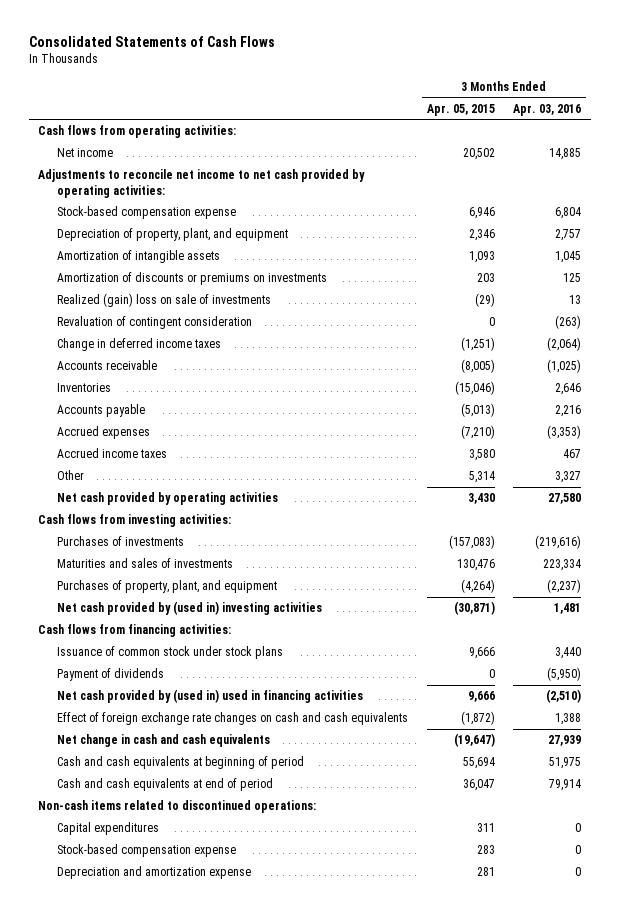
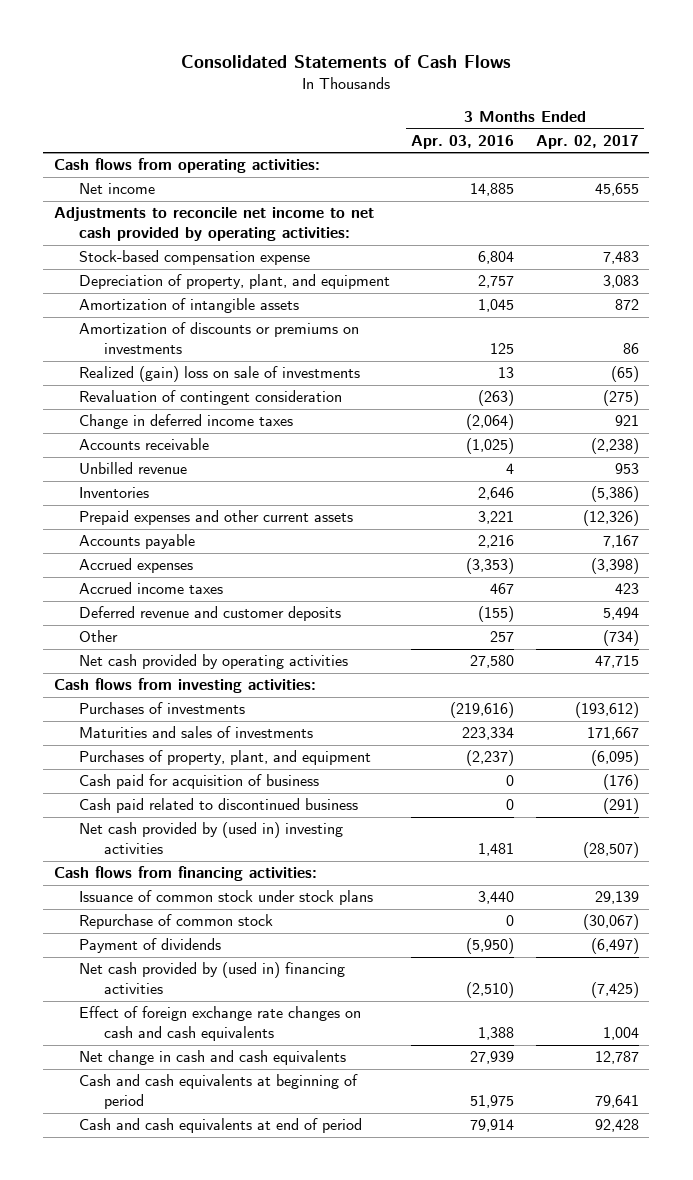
[426,103,495,116] Apr. 05, 2015 -> none
none -> [535,134,639,149] Apr. 02, 2017
none -> [78,462,187,475] Unbilled revenue
none -> [78,510,353,526] Prepaid expenses and other current assets
none -> [78,606,341,622] Deferred revenue and customer deposits
[555,471,582,484] 3,327 -> [490,631,515,643] 257
none -> [78,774,319,790] Cash paid for acquisition of business
none -> [78,798,358,814] Cash paid related to discontinued business
none -> [78,914,273,930] Repurchase of common stock
[56,689,363,704] Net cash provided by (used in) used in financing activities -> [78,962,345,995] Net cash provided by (used in) financing activities
[38,800,317,814] Non-cash items related to discontinued operations: -> none
[56,822,159,836] Capital expenditures -> none
[56,844,236,858] Stock-based compensation expense -> none
[56,866,251,880] Depreciation and amortization expense -> none

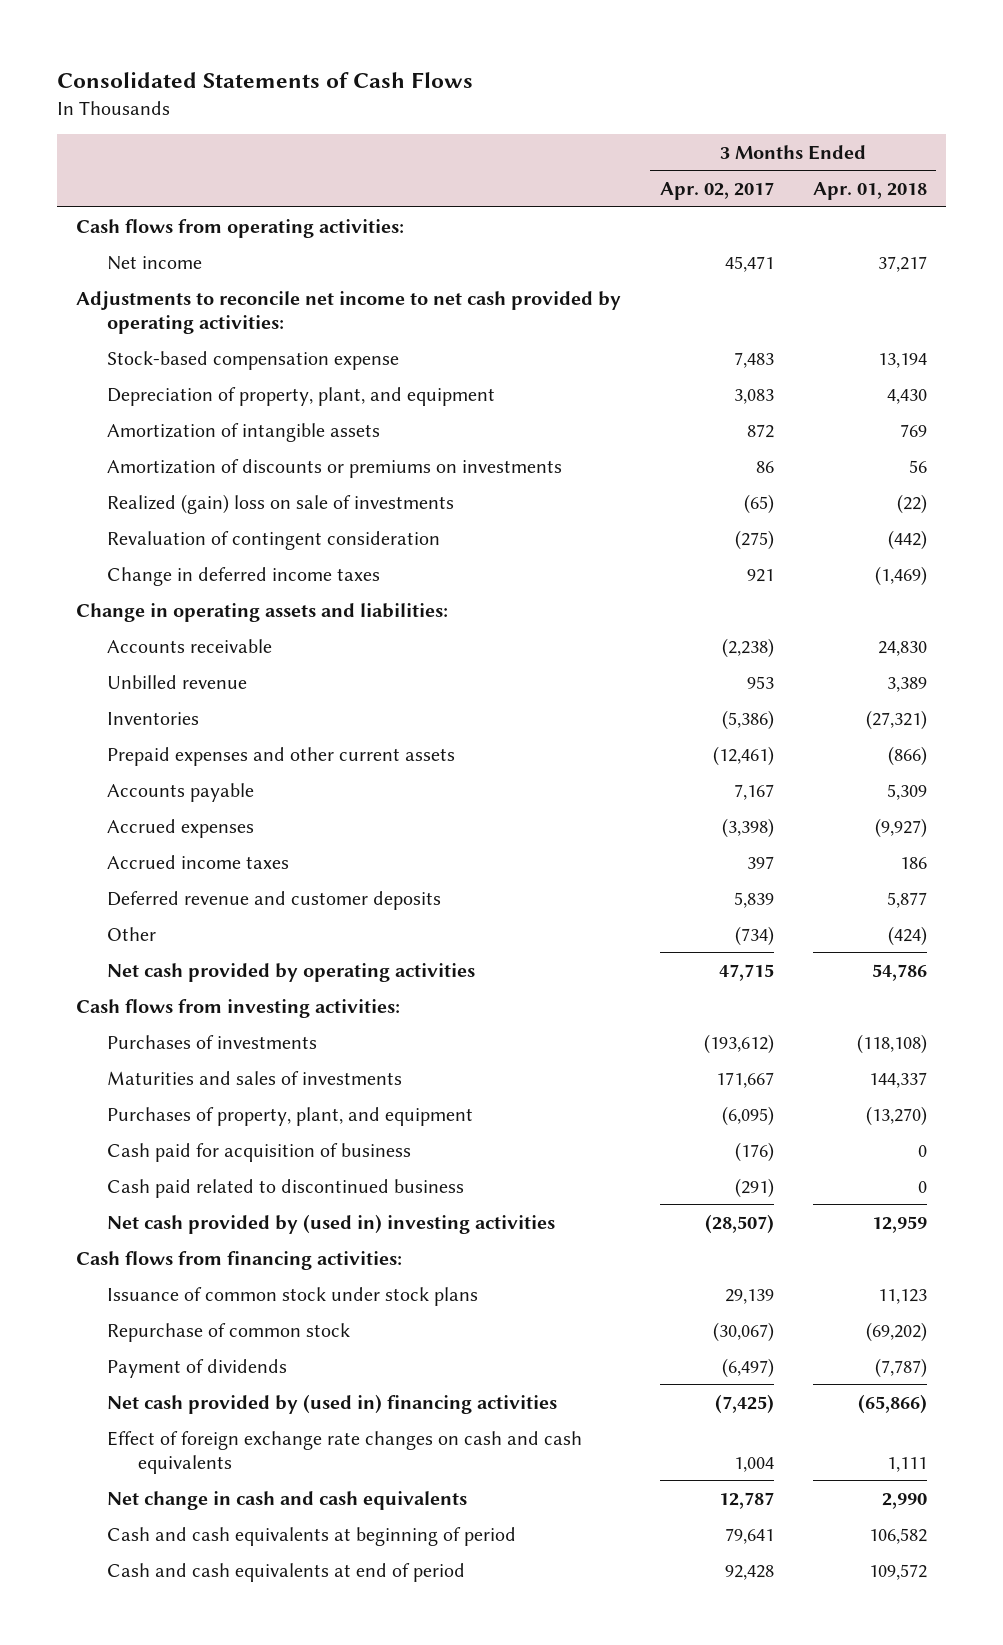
[411,134,515,149] Apr. 03, 2016 -> none
none -> [812,182,927,201] Apr. 01, 2018
[594,183,639,197] 45,655 -> [725,255,775,272] 45,471
none -> [76,602,449,622] Change in operating assets and liabilities:
[582,510,639,527] (12,326) -> [713,745,775,766] (12,461)
[614,583,639,595] 423 -> [747,855,775,869] 397
[602,607,639,621] 5,494 -> [734,891,775,908] 5,839

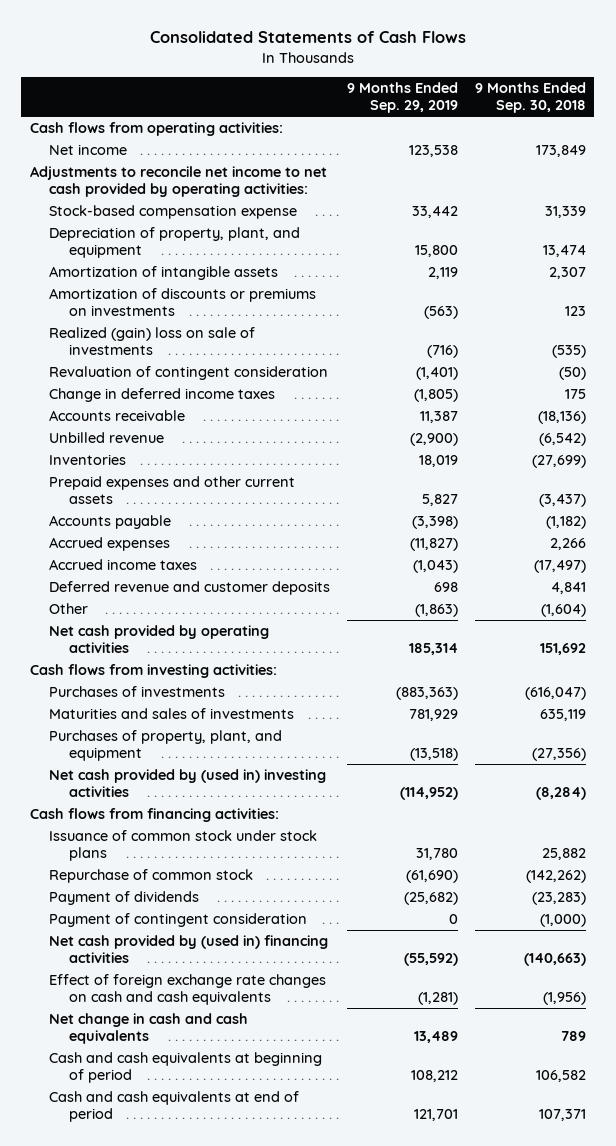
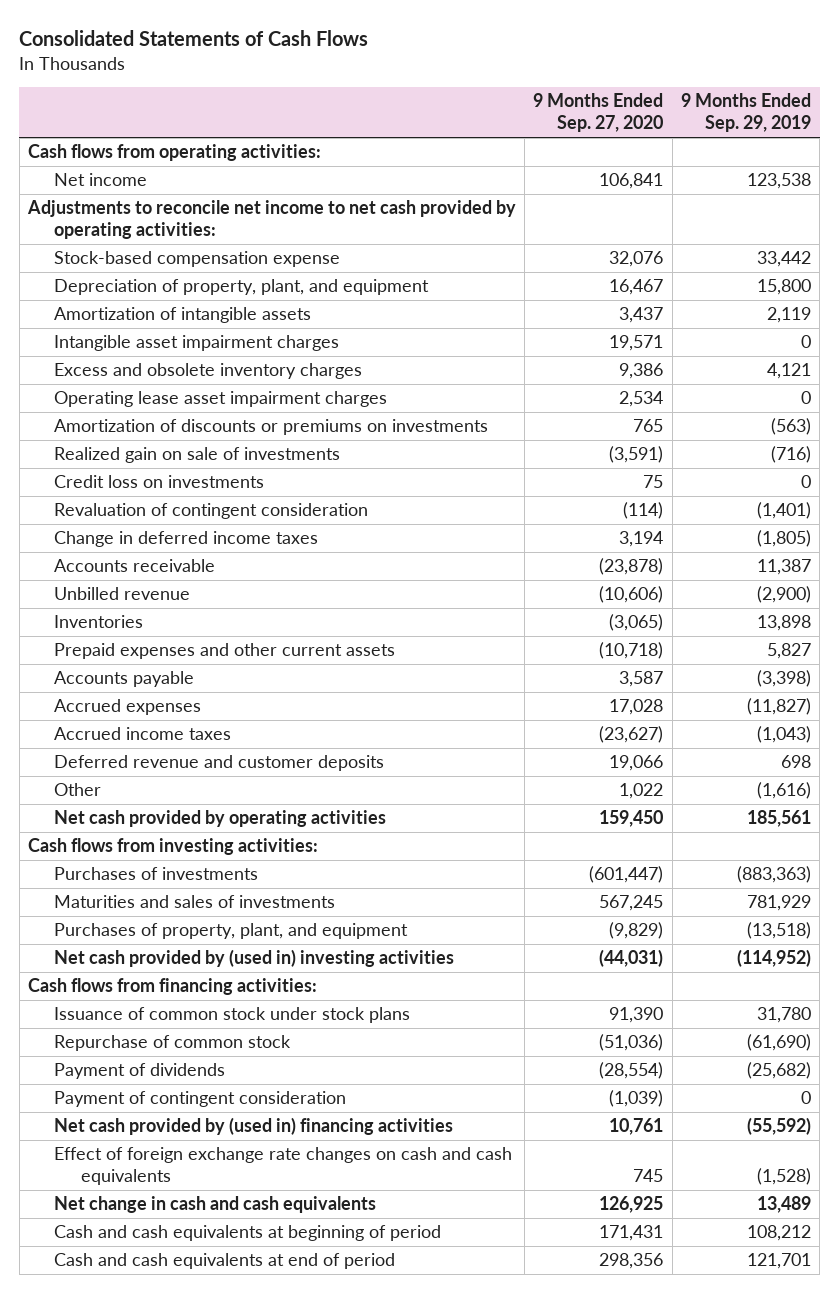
[474,81,586,114] 9 Months Ended Sep. 30, 2018 -> none
none -> [533,93,664,133] 9 Months Ended Sep. 27, 2020
none -> [54,335,340,352] Intangible asset impairment charges
none -> [54,363,363,380] Excess and obsolete inventory charges
none -> [54,391,388,408] Operating lease asset impairment charges
[49,327,256,356] Realized (gain) loss on sale of investments -> [54,447,341,464] Realized gain on sale of investments
none -> [54,475,265,489] Credit loss on investments
[419,455,459,468] 18,019 -> [756,615,811,632] 13,898
[415,604,459,618] (1,863) -> [756,782,811,800] (1,616)
[409,643,459,656] 185,314 -> [746,810,811,828] 185,561
[418,992,459,1006] (1,281) -> [756,1168,811,1186] (1,528)

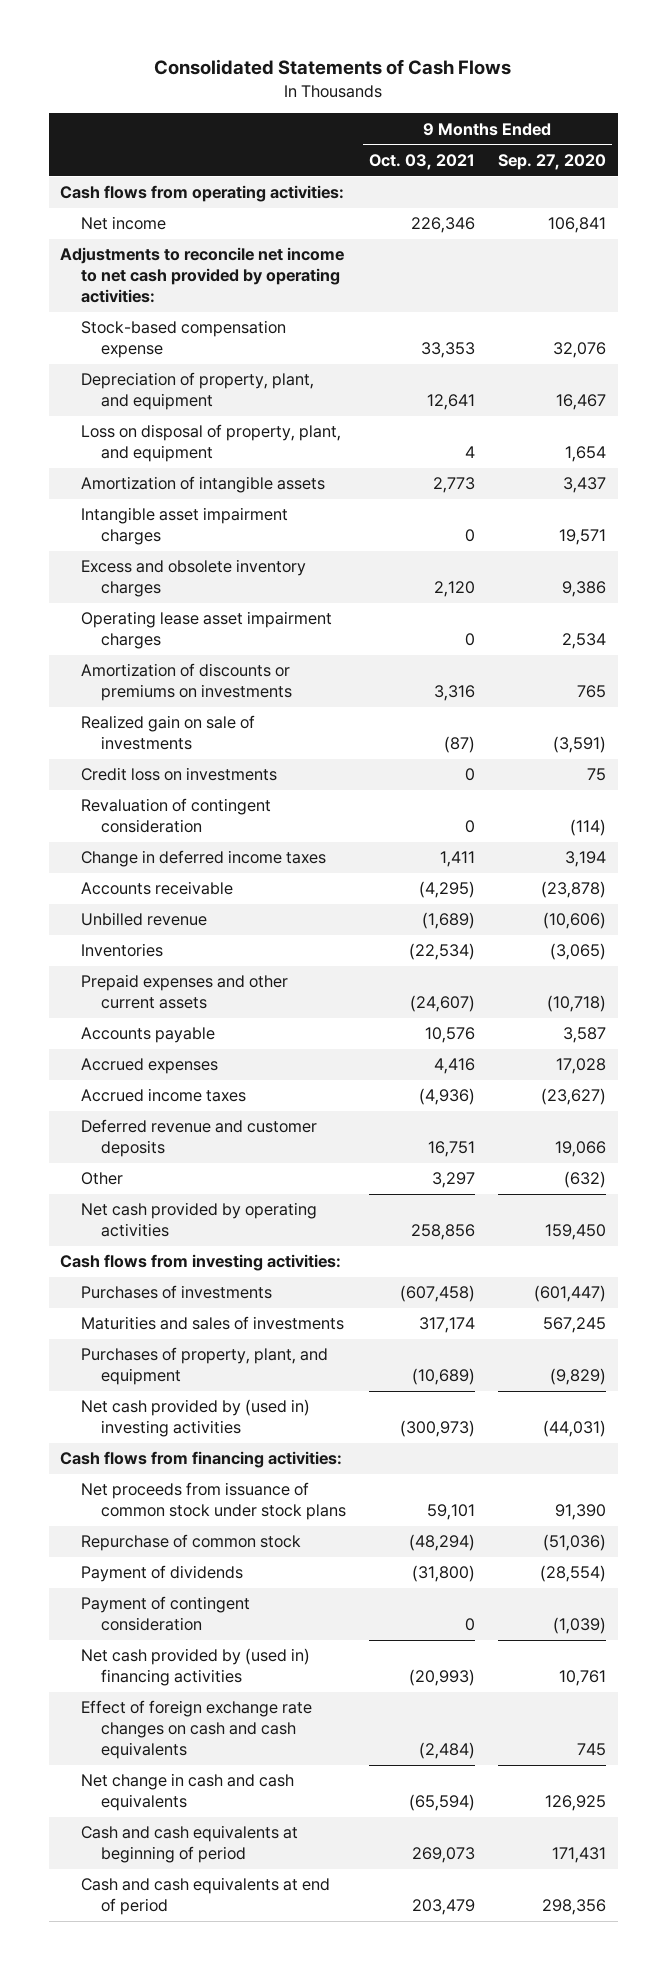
[680,93,811,133] 9 Months Ended Sep. 29, 2019 -> none
none -> [368,153,475,170] Oct. 03, 2021
none -> [80,424,341,463] Loss on disposal of property, plant, and equipment
[619,783,664,800] 1,022 -> [564,1171,607,1189] (632)
[54,1007,411,1024] Issuance of common stock under stock plans -> [80,1482,346,1521] Net proceeds from issuance of common stock under stock plans

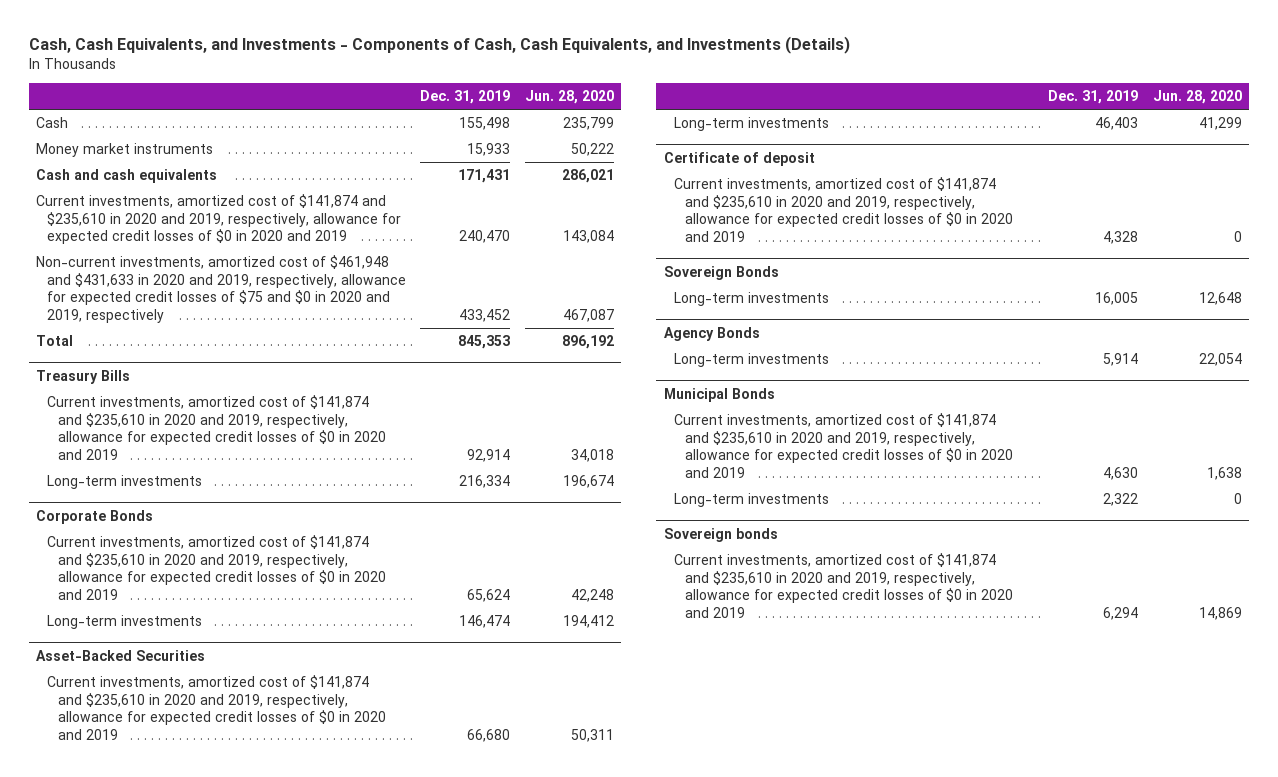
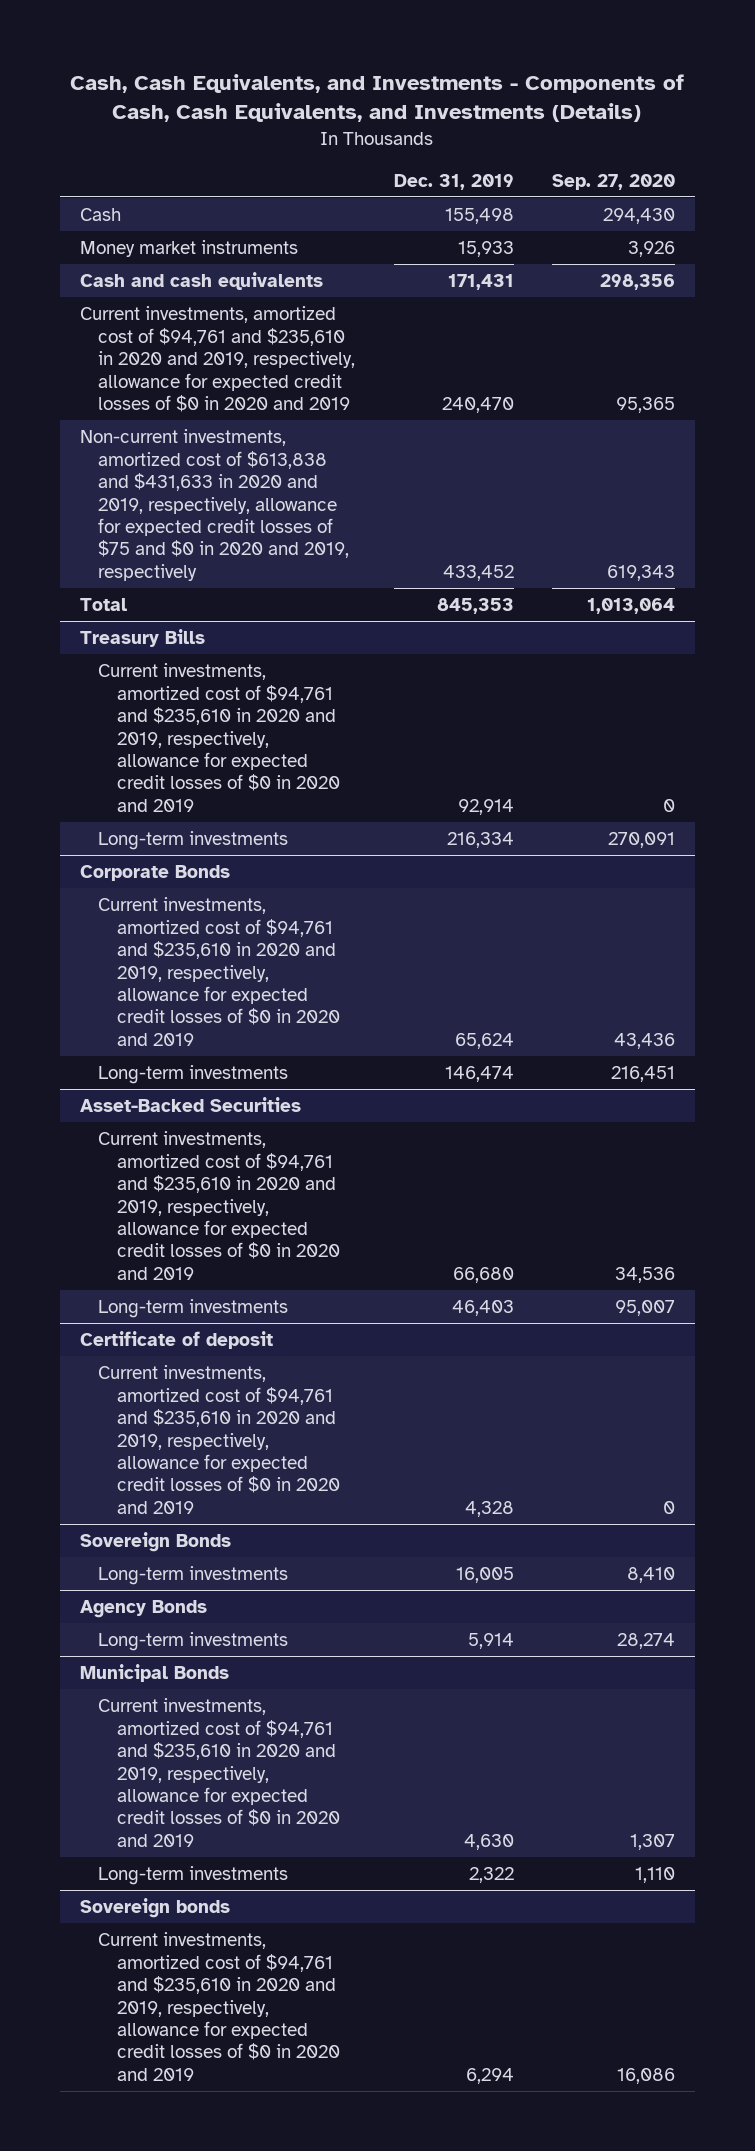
[525,89,615,104] Jun. 28, 2020 -> none
none -> [552,173,676,190] Sep. 27, 2020
[35,194,401,245] Current investments, amortized cost of $141,874 and $235,610 in 2020 and 2019, respectively, allowance for expected credit losses of $0 in 2020 and 2019 -> [79,306,356,412] Current investments, amortized cost of $94,761 and $235,610 in 2020 and 2019, respectively, allowance for expected credit losses of $0 in 2020 and 2019
[35,255,406,323] Non-current investments, amortized cost of $461,948 and $431,633 in 2020 and 2019, respectively, allowance for expected credit losses of $75 and $0 in 2020 and 2019, respectively -> [79,429,350,581] Non-current investments, amortized cost of $613,838 and $431,633 in 2020 and 2019, respectively, allowance for expected credit losses of $75 and $0 in 2020 and 2019, respectively
[46,395,386,460] Current investments, amortized cost of $141,874 and $235,610 in 2020 and 2019, respectively, allowance for expected credit losses of $0 in 2020 and 2019 -> [98,663,341,812] Current investments, amortized cost of $94,761 and $235,610 in 2020 and 2019, respectively, allowance for expected credit losses of $0 in 2020 and 2019
[46,535,386,600] Current investments, amortized cost of $141,874 and $235,610 in 2020 and 2019, respectively, allowance for expected credit losses of $0 in 2020 and 2019 -> [98,897,341,1046] Current investments, amortized cost of $94,761 and $235,610 in 2020 and 2019, respectively, allowance for expected credit losses of $0 in 2020 and 2019
[46,675,386,740] Current investments, amortized cost of $141,874 and $235,610 in 2020 and 2019, respectively, allowance for expected credit losses of $0 in 2020 and 2019 -> [98,1131,341,1280] Current investments, amortized cost of $94,761 and $235,610 in 2020 and 2019, respectively, allowance for expected credit losses of $0 in 2020 and 2019
[674,177,1014,242] Current investments, amortized cost of $141,874 and $235,610 in 2020 and 2019, respectively, allowance for expected credit losses of $0 in 2020 and 2019 -> [98,1365,341,1514] Current investments, amortized cost of $94,761 and $235,610 in 2020 and 2019, respectively, allowance for expected credit losses of $0 in 2020 and 2019
[674,413,1014,478] Current investments, amortized cost of $141,874 and $235,610 in 2020 and 2019, respectively, allowance for expected credit losses of $0 in 2020 and 2019 -> [98,1698,341,1847] Current investments, amortized cost of $94,761 and $235,610 in 2020 and 2019, respectively, allowance for expected credit losses of $0 in 2020 and 2019
[674,553,1014,618] Current investments, amortized cost of $141,874 and $235,610 in 2020 and 2019, respectively, allowance for expected credit losses of $0 in 2020 and 2019 -> [98,1932,341,2081] Current investments, amortized cost of $94,761 and $235,610 in 2020 and 2019, respectively, allowance for expected credit losses of $0 in 2020 and 2019

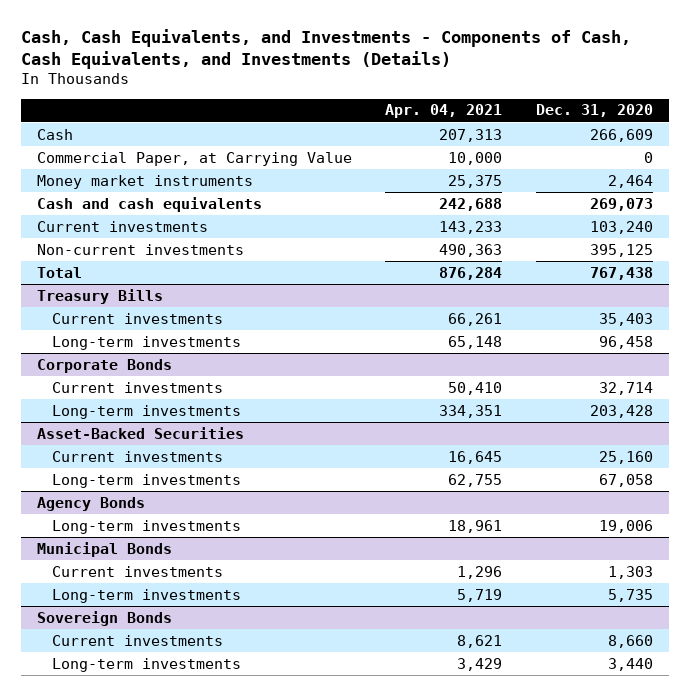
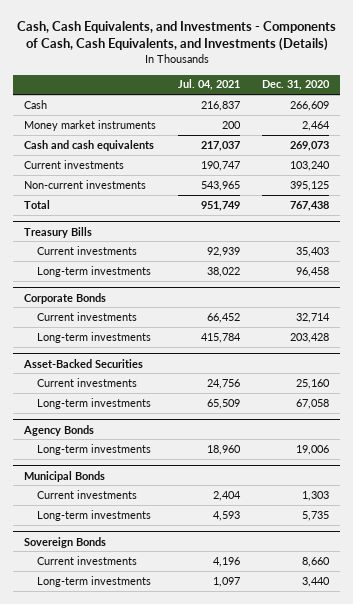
[385,104,503,119] Apr. 04, 2021 -> none
none -> [178,79,241,91] Jul. 04, 2021
[37,151,353,166] Commercial Paper, at Carrying Value -> none

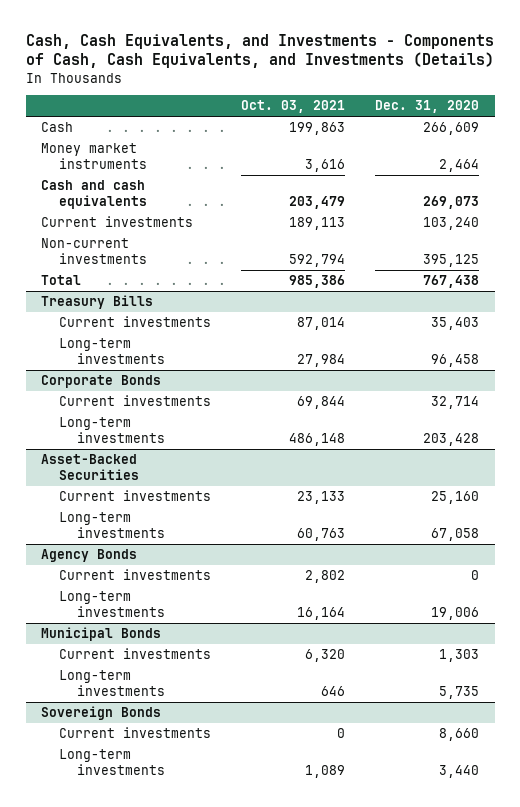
[178,79,241,91] Jul. 04, 2021 -> none
none -> [241,100,346,114] Oct. 03, 2021
none -> [58,569,211,581] Current investments

